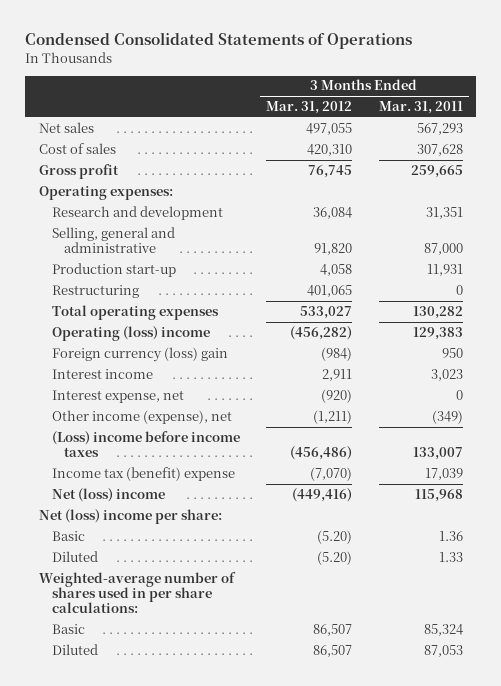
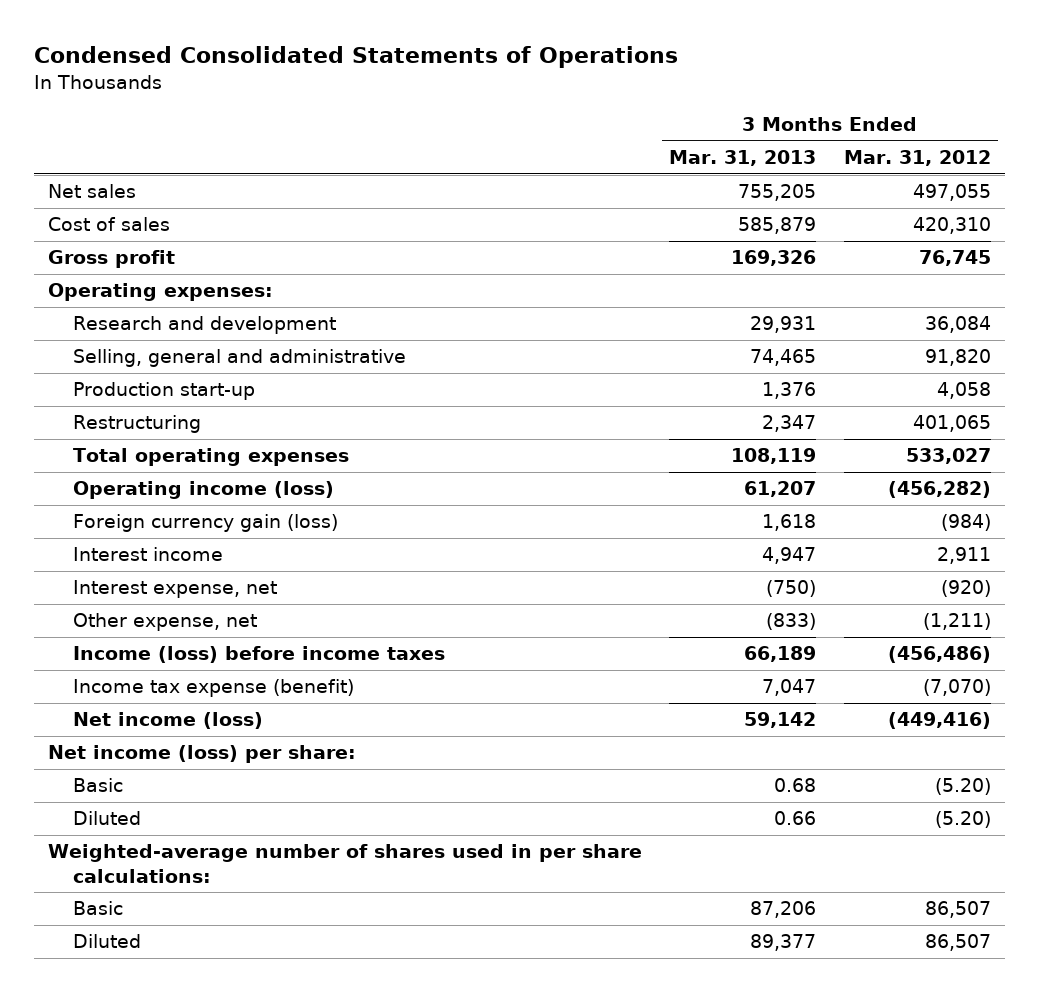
[378,101,463,115] Mar. 31, 2011 -> none
none -> [669,150,817,167] Mar. 31, 2013
[51,325,210,341] Operating (loss) income -> [73,481,335,500] Operating income (loss)
[51,346,228,362] Foreign currency (loss) gain -> [73,514,339,533] Foreign currency gain (loss)
[51,409,232,424] Other income (expense), net -> [73,613,258,632] Other expense, net
[51,430,240,458] (Loss) income before income taxes -> [73,646,446,664] Income (loss) before income taxes
[51,466,235,481] Income tax (benefit) expense -> [73,679,355,698] Income tax expense (benefit)
[51,487,165,502] Net (loss) income -> [73,712,264,730] Net income (loss)
[38,508,222,524] Net (loss) income per share: -> [47,745,356,764] Net income (loss) per share:

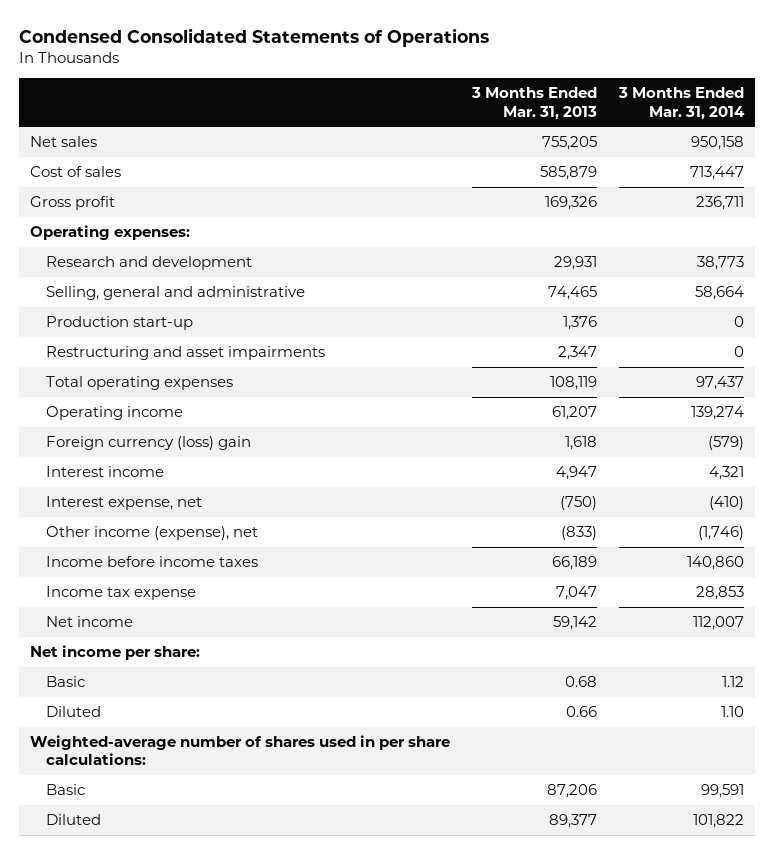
[844,150,992,167] Mar. 31, 2012 -> none
none -> [618,87,746,120] 3 Months Ended Mar. 31, 2014
[73,415,202,434] Restructuring -> [46,346,326,361] Restructuring and asset impairments
[73,481,335,500] Operating income (loss) -> [46,406,184,421] Operating income
[73,514,339,533] Foreign currency gain (loss) -> [46,436,252,451] Foreign currency (loss) gain
[73,613,258,632] Other expense, net -> [46,526,259,541] Other income (expense), net
[73,646,446,664] Income (loss) before income taxes -> [46,556,259,568] Income before income taxes
[73,679,355,698] Income tax expense (benefit) -> [46,586,197,601] Income tax expense
[73,712,264,730] Net income (loss) -> [46,616,134,628] Net income
[47,745,356,764] Net income (loss) per share: -> [30,645,201,661] Net income per share:

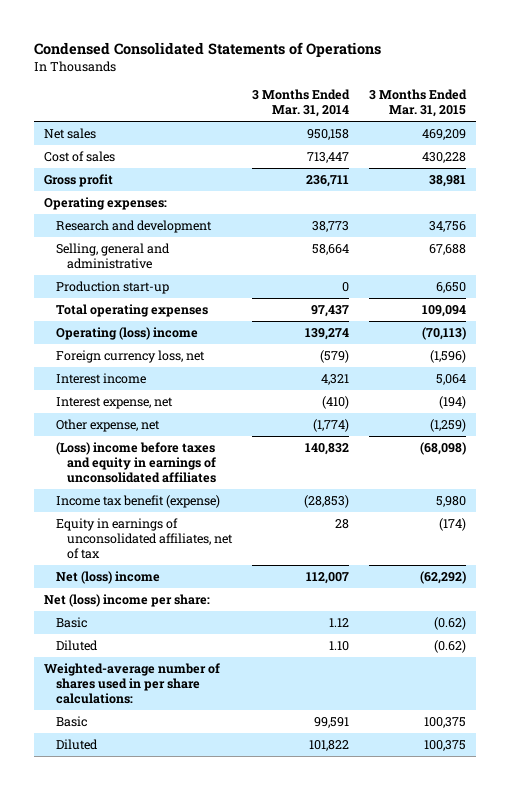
[471,87,598,120] 3 Months Ended Mar. 31, 2013 -> none
none -> [369,89,468,118] 3 Months Ended Mar. 31, 2015
[46,346,326,361] Restructuring and asset impairments -> none
[46,406,184,421] Operating income -> [55,326,198,340] Operating (loss) income
[46,436,252,451] Foreign currency (loss) gain -> [55,349,205,363] Foreign currency loss, net
[46,526,259,541] Other income (expense), net -> [55,418,160,432] Other expense, net
[698,526,745,541] (1,746) -> [313,418,350,432] (1,774)
[46,556,259,568] Income before income taxes -> [55,441,217,484] (Loss) income before taxes and equity in earnings of unconsolidated affiliates
[687,556,745,571] 140,860 -> [305,442,350,455] 140,832
[46,586,197,601] Income tax expense -> [55,494,220,508] Income tax benefit (expense)
[696,586,745,601] 28,853 -> [304,494,350,508] (28,853)
none -> [55,517,234,560] Equity in earnings of unconsolidated affiliates, net of tax
[46,616,134,628] Net income -> [55,570,160,584] Net (loss) income
[30,645,201,661] Net income per share: -> [44,593,211,607] Net (loss) income per share:

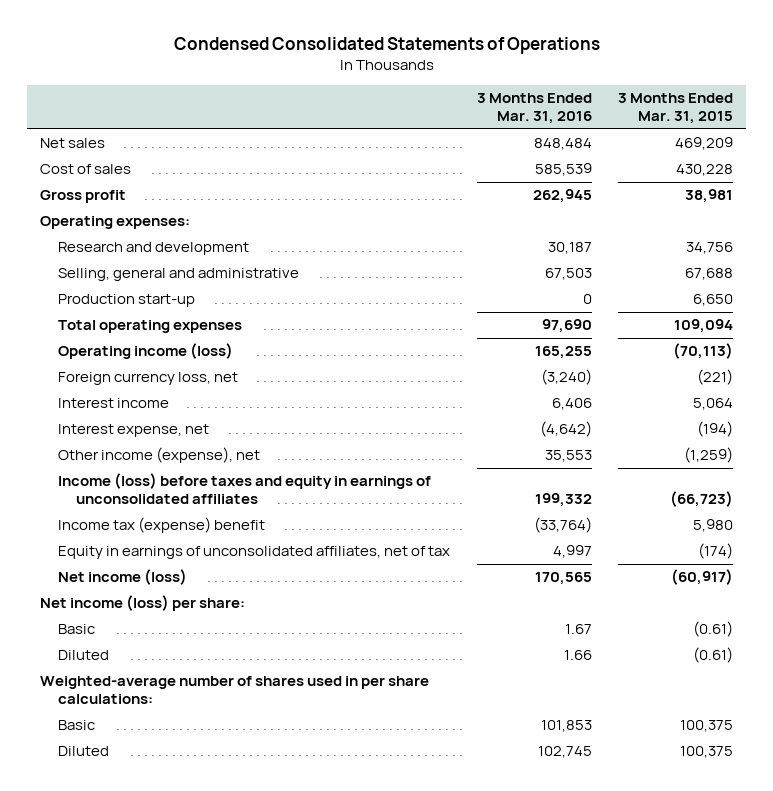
[252,89,351,118] 3 Months Ended Mar. 31, 2014 -> none
none -> [476,93,592,125] 3 Months Ended Mar. 31, 2016
[55,326,198,340] Operating (loss) income -> [58,343,234,360] Operating income (loss)
[430,349,467,363] (1,596) -> [696,369,733,386] (221)
[55,418,160,432] Other expense, net -> [58,447,261,464] Other income (expense), net
[55,441,217,484] (Loss) income before taxes and equity in earnings of unconsolidated affiliates -> [58,473,432,505] Income (loss) before taxes and equity in earnings of unconsolidated affiliates
[420,441,467,455] (68,098) -> [669,491,733,508] (66,723)
[55,494,220,508] Income tax benefit (expense) -> [58,517,266,534] Income tax (expense) benefit
[55,570,160,584] Net (loss) income -> [58,569,188,586] Net income (loss)
[420,570,467,584] (62,292) -> [670,569,733,586] (60,917)
[44,593,211,607] Net (loss) income per share: -> [40,595,246,612] Net income (loss) per share:
[434,616,467,630] (0.62) -> [692,621,733,638] (0.61)
[434,639,467,653] (0.62) -> [692,647,733,664] (0.61)

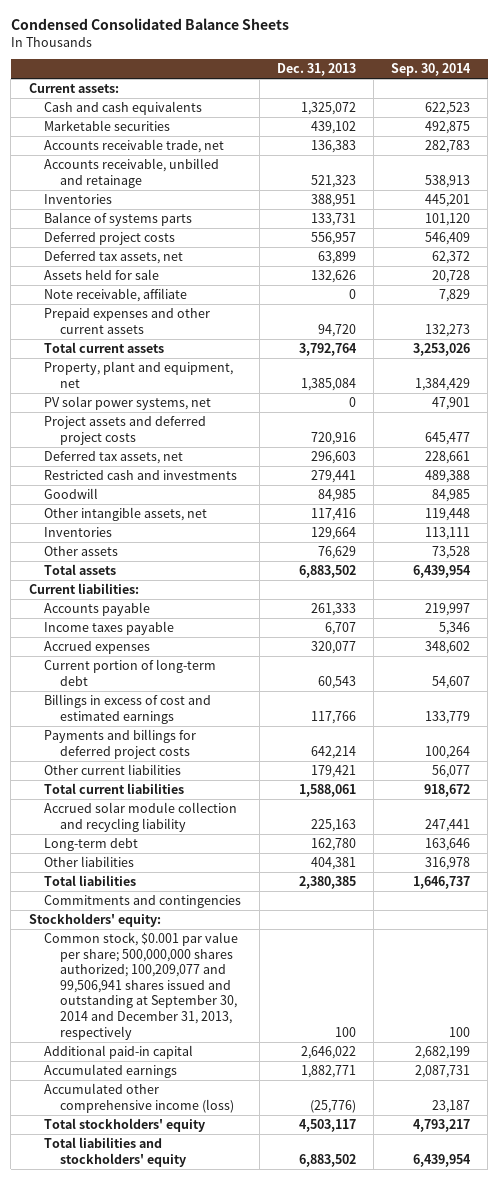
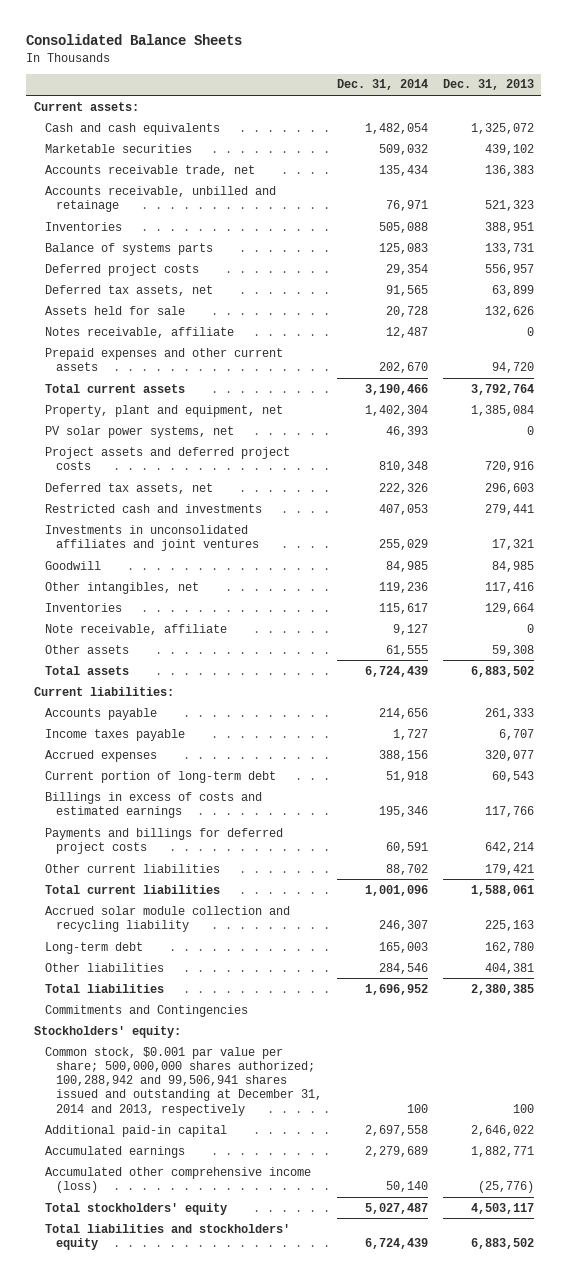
[10,18,289,31] Condensed Consolidated Balance Sheets -> [26,34,243,46] Consolidated Balance Sheets
[391,63,472,77] Sep. 30, 2014 -> none
none -> [337,79,429,91] Dec. 31, 2014
none -> [45,326,235,338] Notes receivable, affiliate
none -> [45,524,260,551] Investments in unconsolidated affiliates and joint ventures
[44,507,208,522] Other intangible assets, net -> [45,581,200,594] Other intangibles, net
[44,288,188,303] Note receivable, affiliate -> [45,623,228,635] Note receivable, affiliate
[317,546,356,560] 76,629 -> [491,644,534,656] 59,308
[44,694,212,724] Billings in excess of cost and estimated earnings -> [45,791,263,818] Billings in excess of costs and estimated earnings
[44,895,242,909] Commitments and contingencies -> [45,1004,249,1017] Commitments and Contingencies
[44,932,239,1040] Common stock, $0.001 par value per share; 500,000,000 shares authorized; 100,209,077 and 99,506,941 shares issued and outstanding at September 30, 2014 and December 31, 2013, respectively -> [45,1046,323,1116] Common stock, $0.001 par value per share; 500,000,000 shares authorized; 100,288,942 and 99,506,941 shares issued and outstanding at December 31, 2014 and 2013, respectively

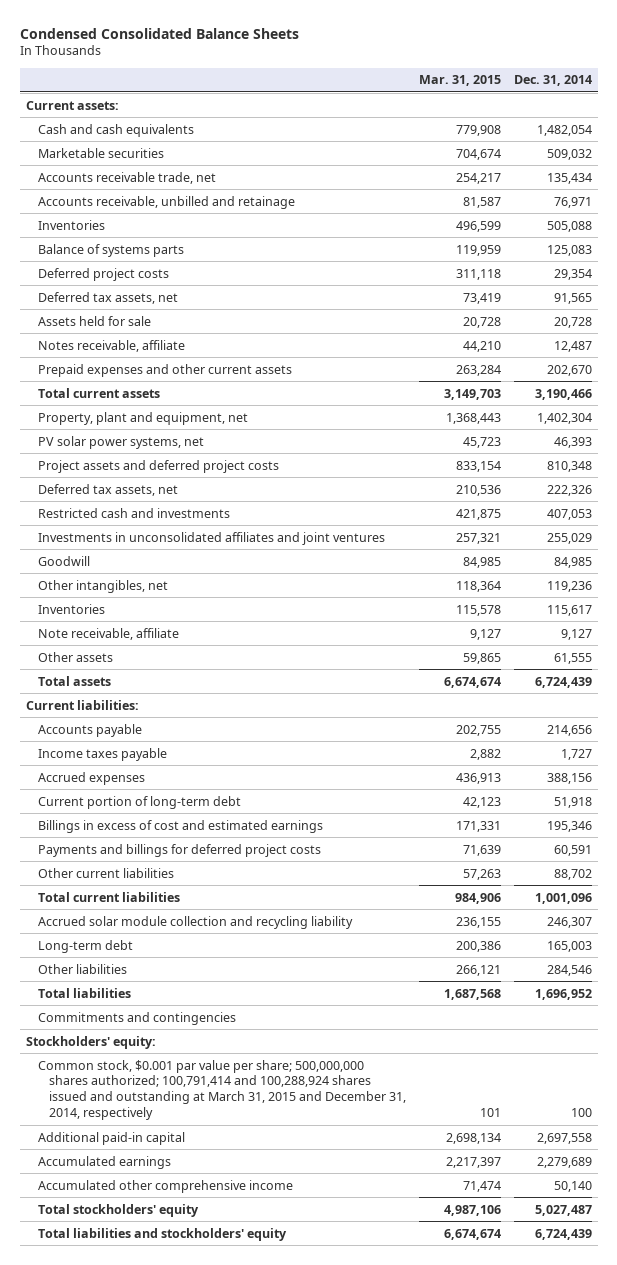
[26,34,243,46] Consolidated Balance Sheets -> [19,27,299,39] Condensed Consolidated Balance Sheets
[442,79,534,91] Dec. 31, 2013 -> none
none -> [418,75,501,87] Mar. 31, 2015
[45,791,263,818] Billings in excess of costs and estimated earnings -> [37,819,323,833] Billings in excess of cost and estimated earnings
[45,1004,249,1017] Commitments and Contingencies -> [37,1011,236,1025] Commitments and contingencies
[45,1046,323,1116] Common stock, $0.001 par value per share; 500,000,000 shares authorized; 100,288,942 and 99,506,941 shares issued and outstanding at December 31, 2014 and 2013, respectively -> [37,1059,407,1121] Common stock, $0.001 par value per share; 500,000,000 shares authorized; 100,791,414 and 100,288,924 shares issued and outstanding at March 31, 2015 and December 31, 2014, respectively
[45,1166,312,1193] Accumulated other comprehensive income (loss) -> [37,1179,293,1193] Accumulated other comprehensive income

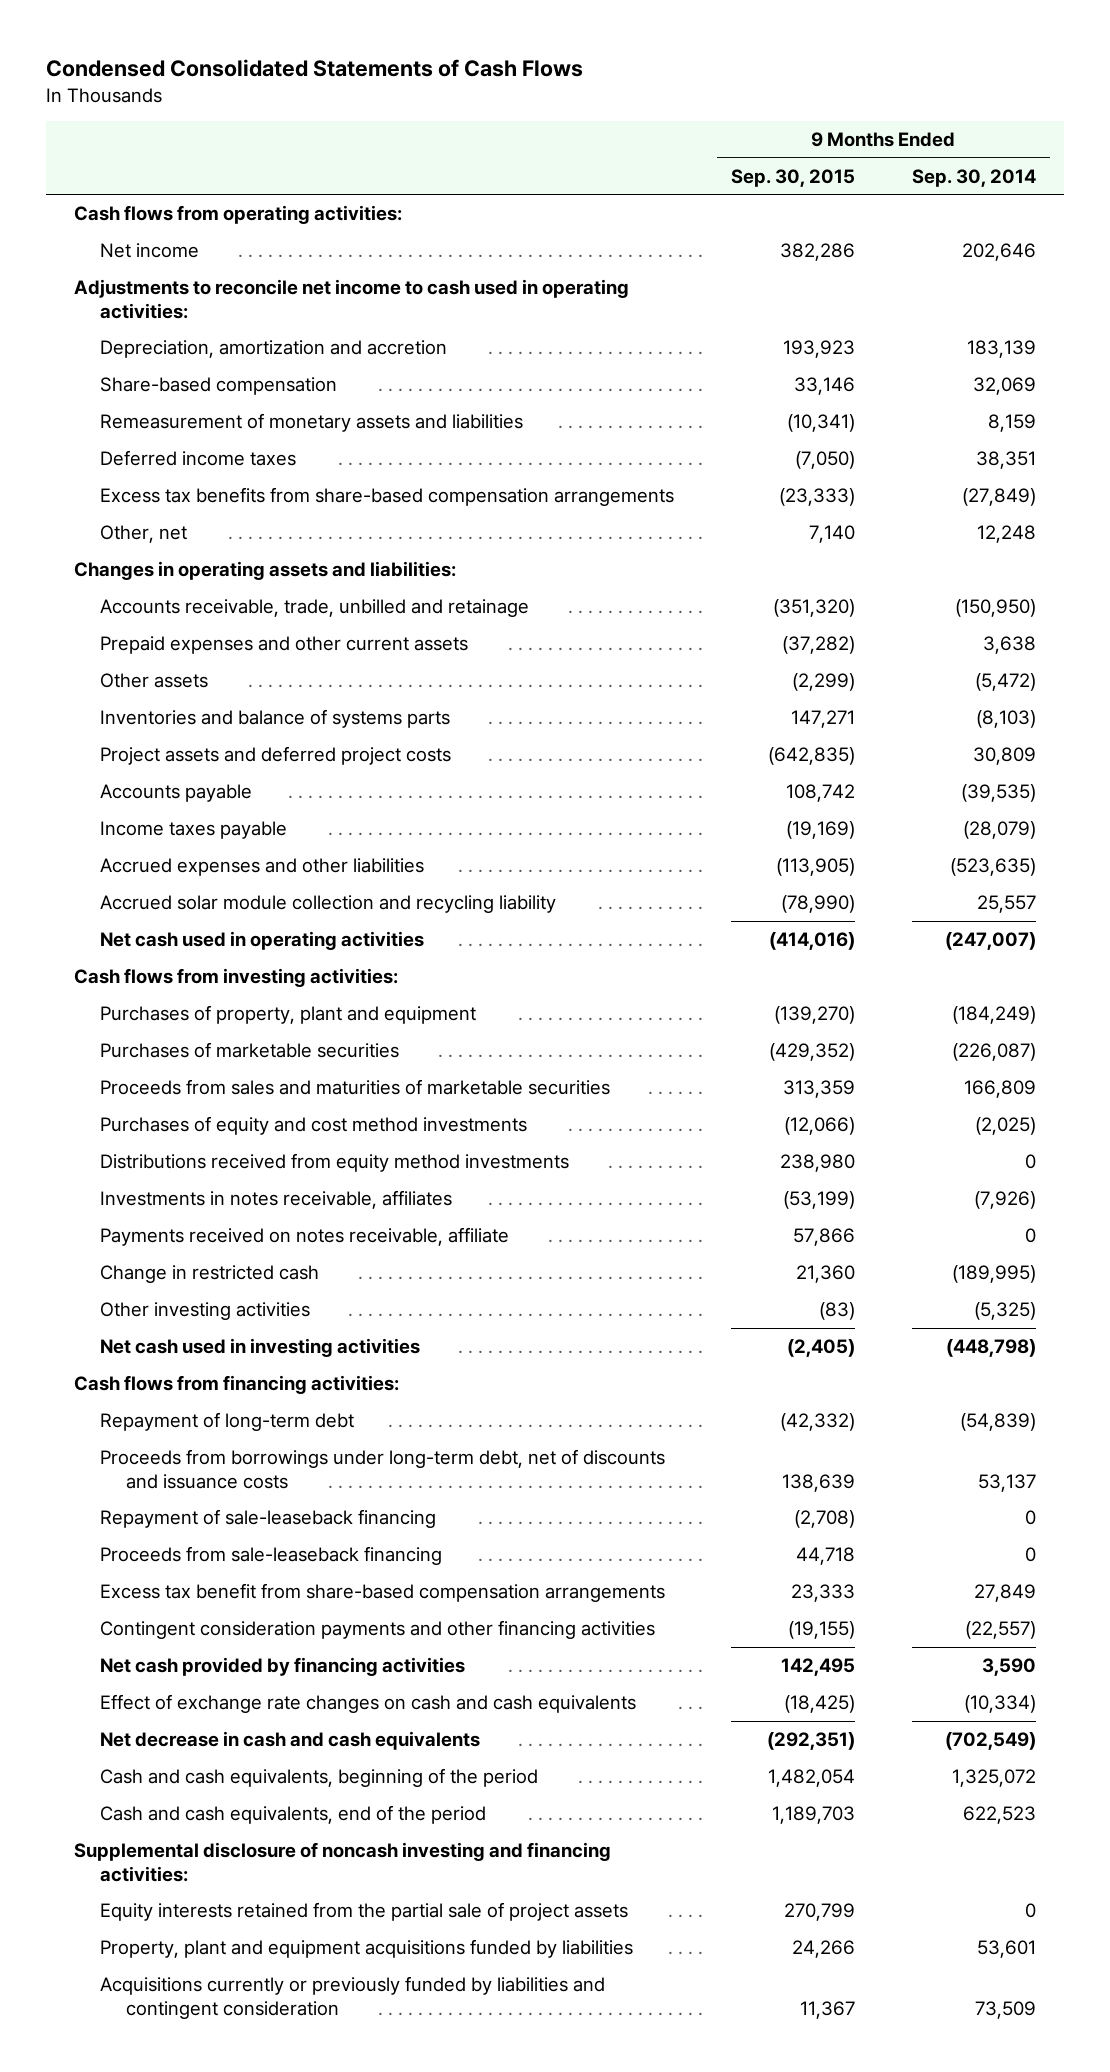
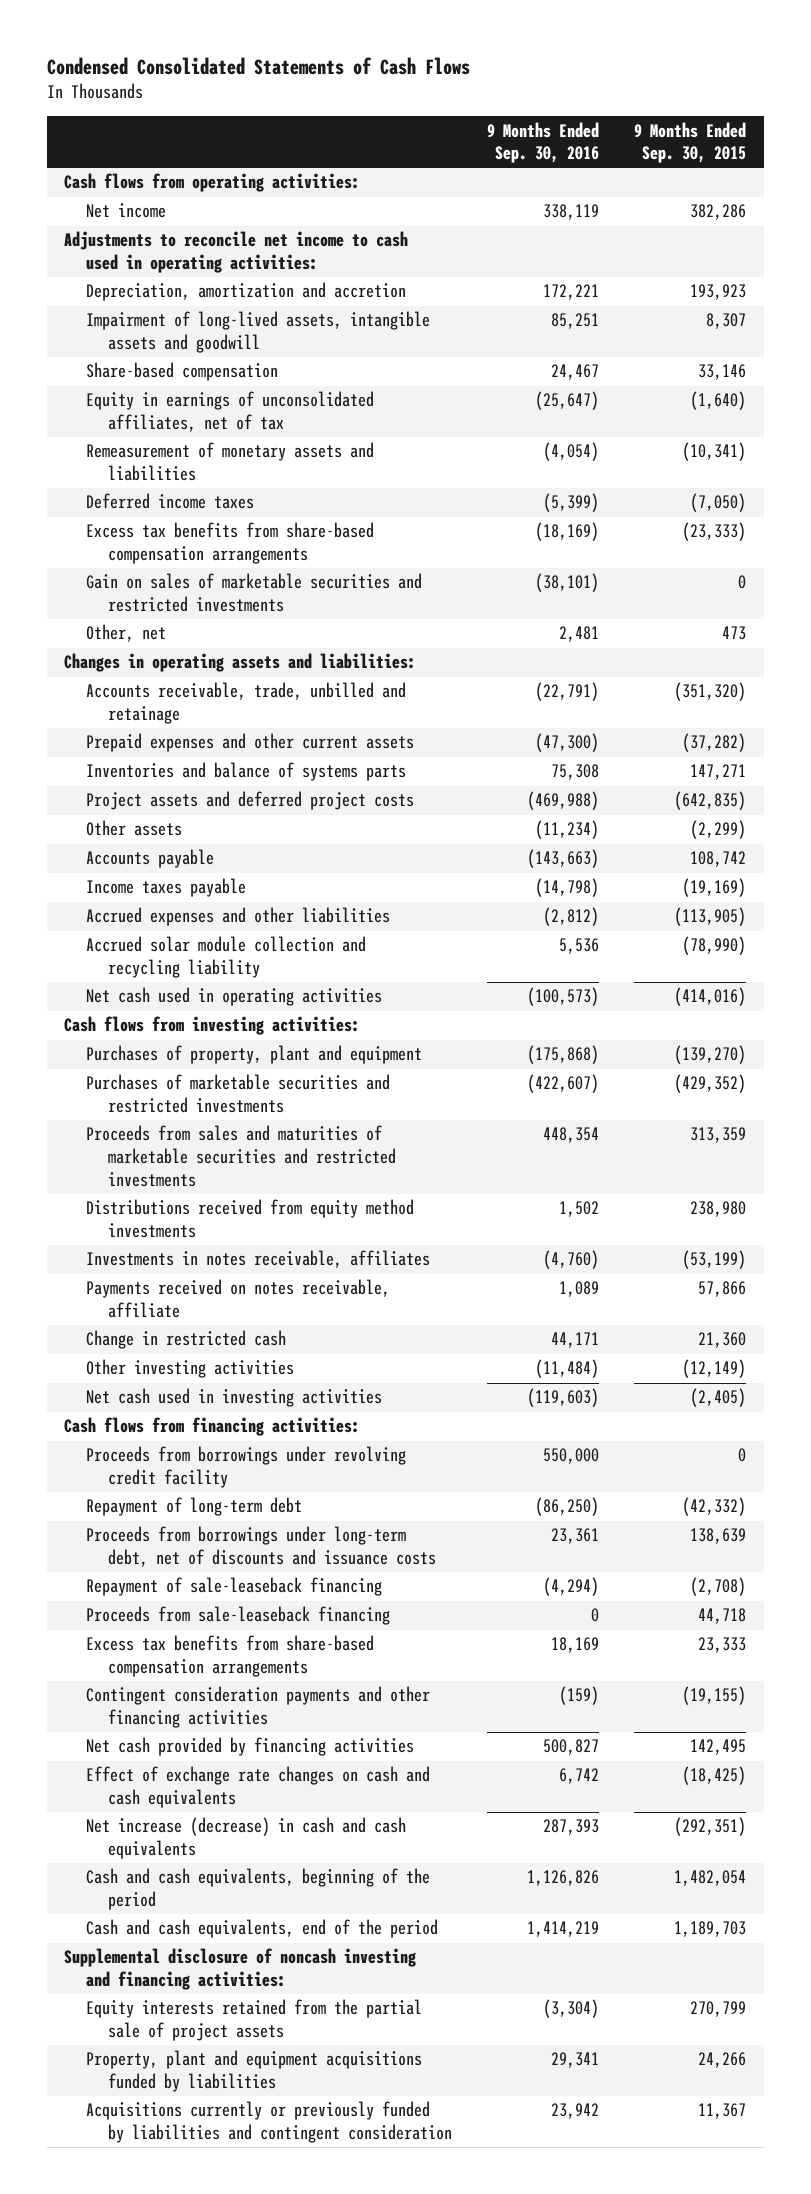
[911,168,1036,187] Sep. 30, 2014 -> none
none -> [487,121,600,164] 9 Months Ended Sep. 30, 2016
none -> [86,311,431,354] Impairment of long-lived assets, intangible assets and goodwill
none -> [86,391,375,433] Equity in earnings of unconsolidated affiliates, net of tax
none -> [86,573,423,613] Gain on sales of marketable securities and restricted investments
[809,525,856,544] 7,140 -> [722,626,747,641] 473
[100,673,209,689] Other assets -> [86,820,183,837] Other assets
[100,1116,528,1136] Purchases of equity and cost method investments -> none
[100,1042,400,1059] Purchases of marketable securities -> [86,1074,391,1114] Purchases of marketable securities and restricted investments
[100,1079,611,1096] Proceeds from sales and maturities of marketable securities -> [86,1125,396,1187] Proceeds from sales and maturities of marketable securities and restricted investments
[819,1302,856,1321] (83) -> [682,1359,747,1379] (12,149)
none -> [86,1446,407,1489] Proceeds from borrowings under revolving credit facility
[100,1583,666,1603] Excess tax benefit from share-based compensation arrangements -> [86,1635,375,1678] Excess tax benefits from share-based compensation arrangements
[100,1731,481,1751] Net decrease in cash and cash equivalents -> [86,1817,407,1860] Net increase (decrease) in cash and cash equivalents

